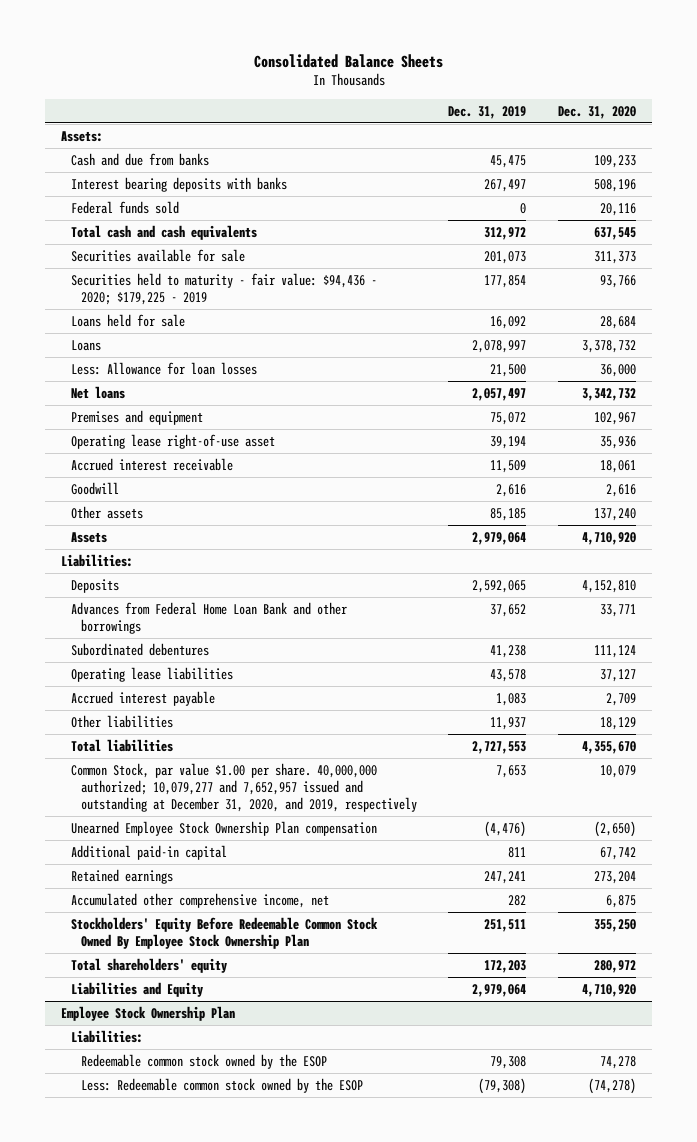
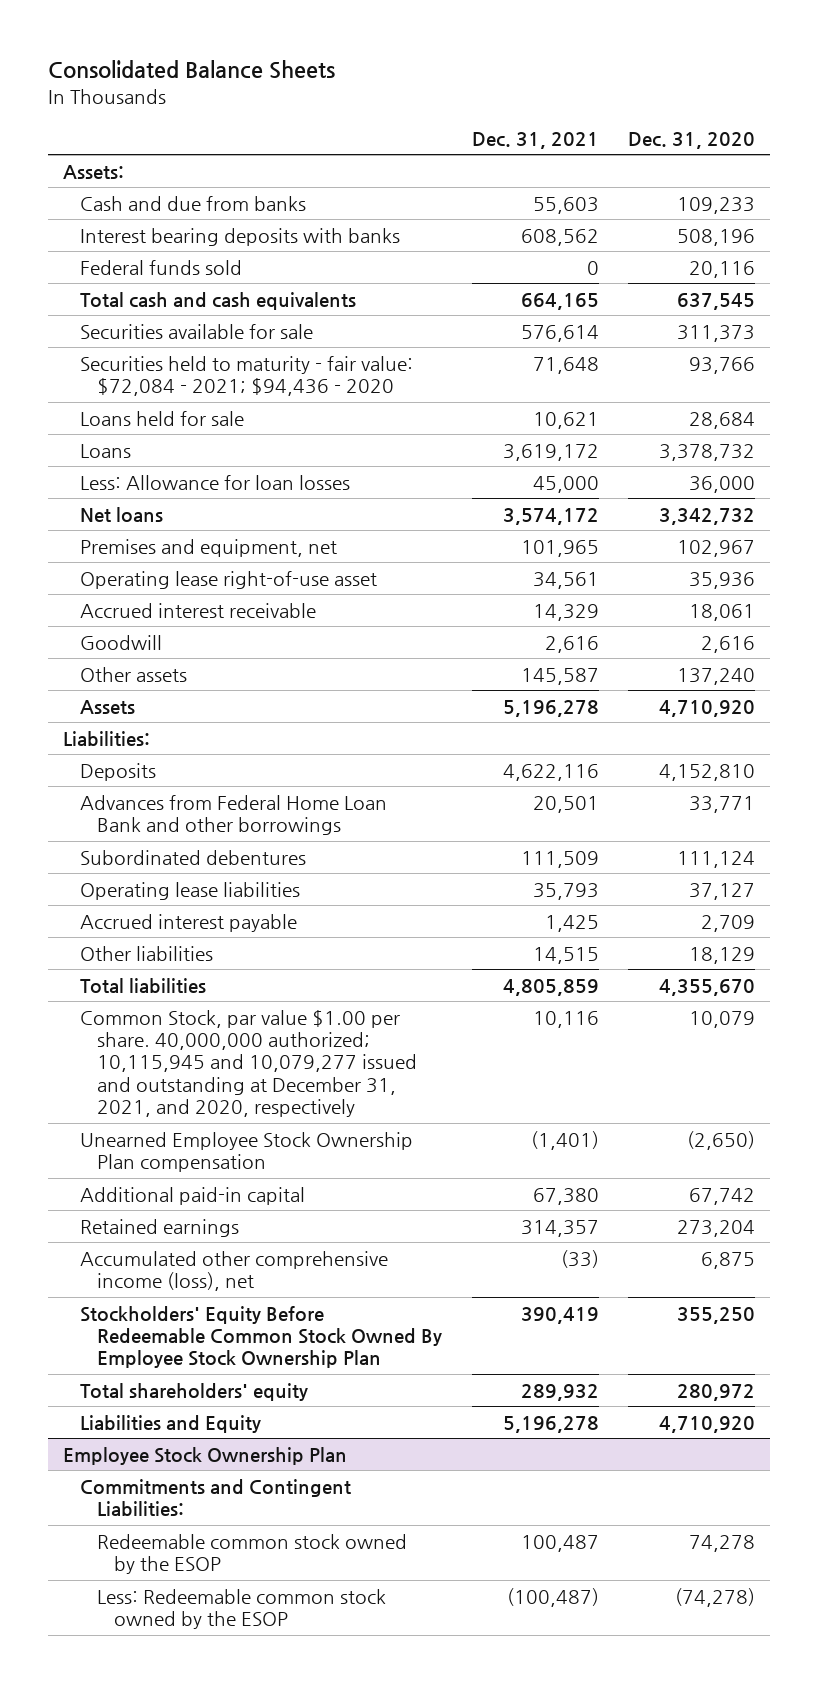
[448,105,527,119] Dec. 31, 2019 -> none
none -> [471,131,599,149] Dec. 31, 2021
[70,272,377,305] Securities held to maturity - fair value: $94,436 - 2020; $179,225 - 2019 -> [79,355,413,397] Securities held to maturity - fair value: $72,084 - 2021; $94,436 - 2020
[70,409,203,425] Premises and equipment -> [79,538,337,557] Premises and equipment, net
[70,762,417,813] Common Stock, par value $1.00 per share. 40,000,000 authorized; 10,079,277 and 7,652,957 issued and outstanding at December 31, 2020, and 2019, respectively -> [79,1009,417,1118] Common Stock, par value $1.00 per share. 40,000,000 authorized; 10,115,945 and 10,079,277 issued and outstanding at December 31, 2021, and 2020, respectively
[70,892,329,908] Accumulated other comprehensive income, net -> [79,1250,388,1292] Accumulated other comprehensive income (loss), net
[70,1029,143,1043] Liabilities: -> none
none -> [79,1478,351,1517] Commitments and Contingent Liabilities:

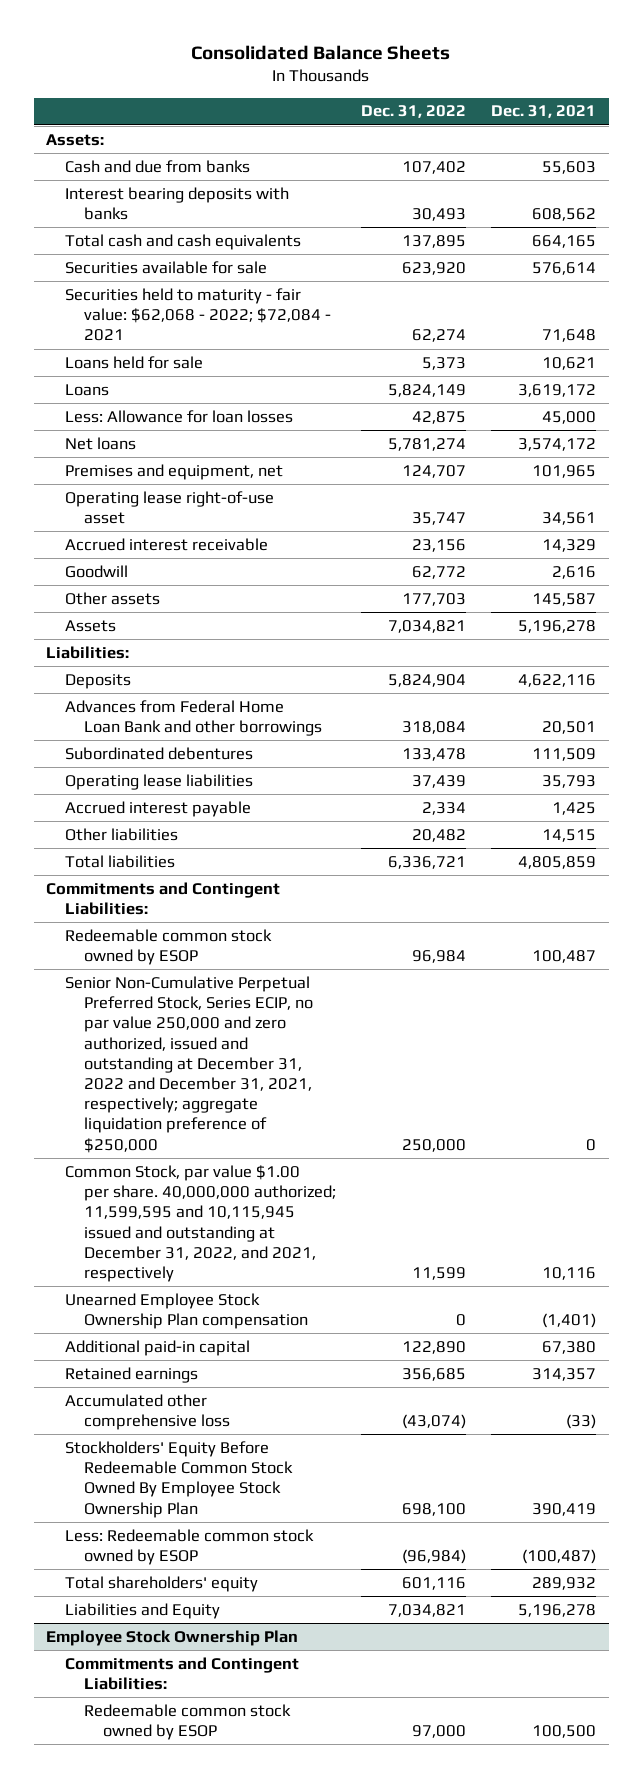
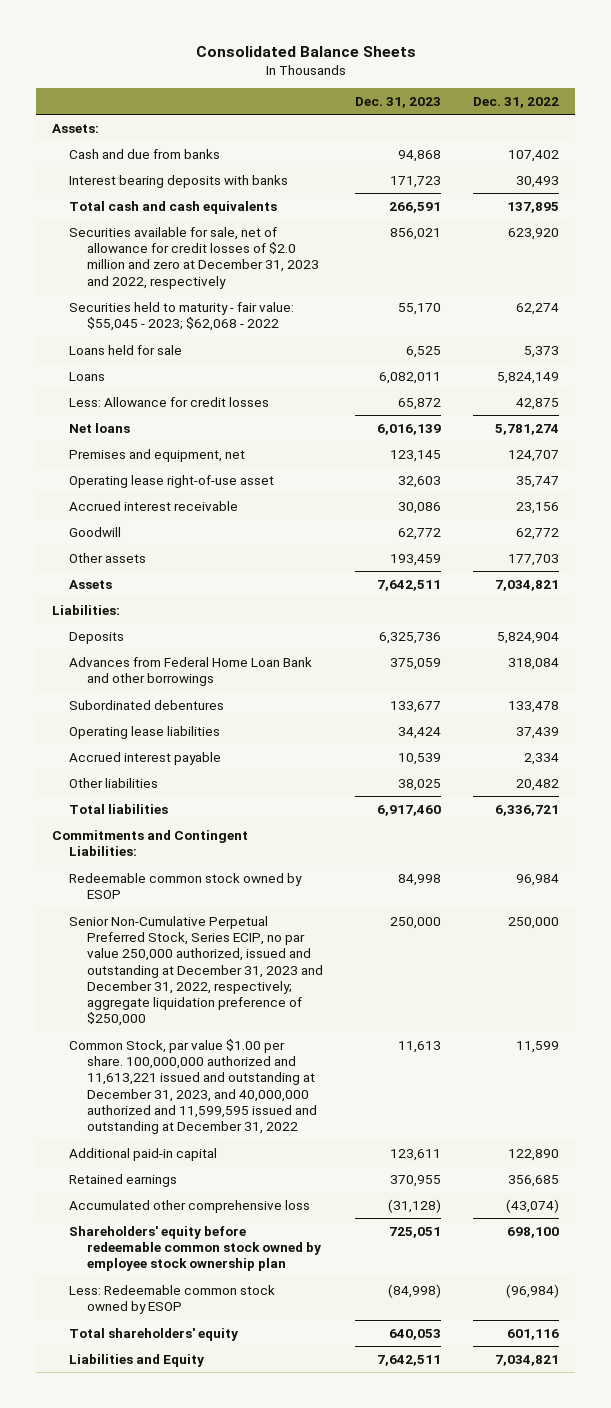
[491,105,597,119] Dec. 31, 2021 -> none
none -> [354,96,441,108] Dec. 31, 2023
[65,260,268,274] Securities available for sale -> [69,226,319,289] Securities available for sale, net of allowance for credit losses of $2.0 million and zero at December 31, 2023 and 2022, respectively
[65,287,332,342] Securities held to maturity - fair value: $62,068 - 2022; $72,084 - 2021 -> [69,301,295,332] Securities held to maturity - fair value: $55,045 - 2023; $62,068 - 2022
[65,409,294,423] Less: Allowance for loan losses -> [69,396,270,407] Less: Allowance for credit losses
[65,1292,309,1330] Unearned Employee Stock Ownership Plan compensation -> none
[65,975,314,1153] Senior Non-Cumulative Perpetual Preferred Stock, Series ECIP, no par value 250,000 and zero authorized, issued and outstanding at December 31, 2022 and December 31, 2021, respectively; aggregate liquidation preference of $250,000 -> [69,915,323,1027] Senior Non-Cumulative Perpetual Preferred Stock, Series ECIP, no par value 250,000 authorized, issued and outstanding at December 31, 2023 and December 31, 2022, respectively; aggregate liquidation preference of $250,000
[65,1164,337,1283] Common Stock, par value $1.00 per share. 40,000,000 authorized; 11,599,595 and 10,115,945 issued and outstanding at December 31, 2022, and 2021, respectively -> [69,1038,317,1135] Common Stock, par value $1.00 per share. 100,000,000 authorized and 11,613,221 issued and outstanding at December 31, 2023, and 40,000,000 authorized and 11,599,595 issued and outstanding at December 31, 2022
[65,1440,294,1518] Stockholders' Equity Before Redeemable Common Stock Owned By Employee Stock Ownership Plan -> [69,1225,321,1272] Shareholders' equity before redeemable common stock owned by employee stock ownership plan
[46,1629,299,1646] Employee Stock Ownership Plan -> none
[65,1656,300,1691] Commitments and Contingent Liabilities: -> none
[84,1703,292,1741] Redeemable common stock owned by ESOP -> none

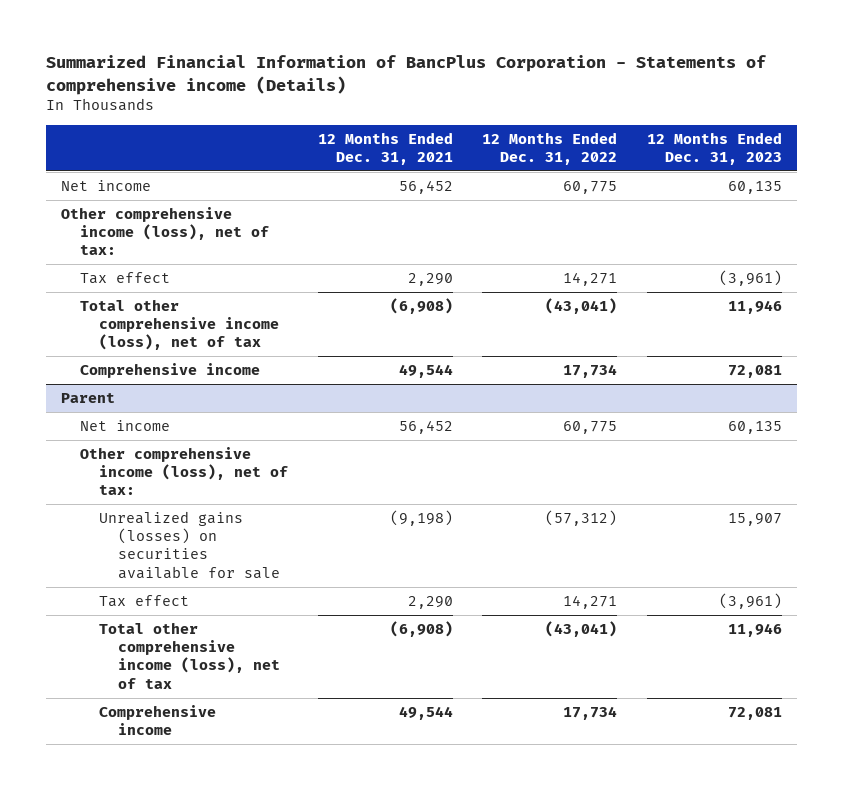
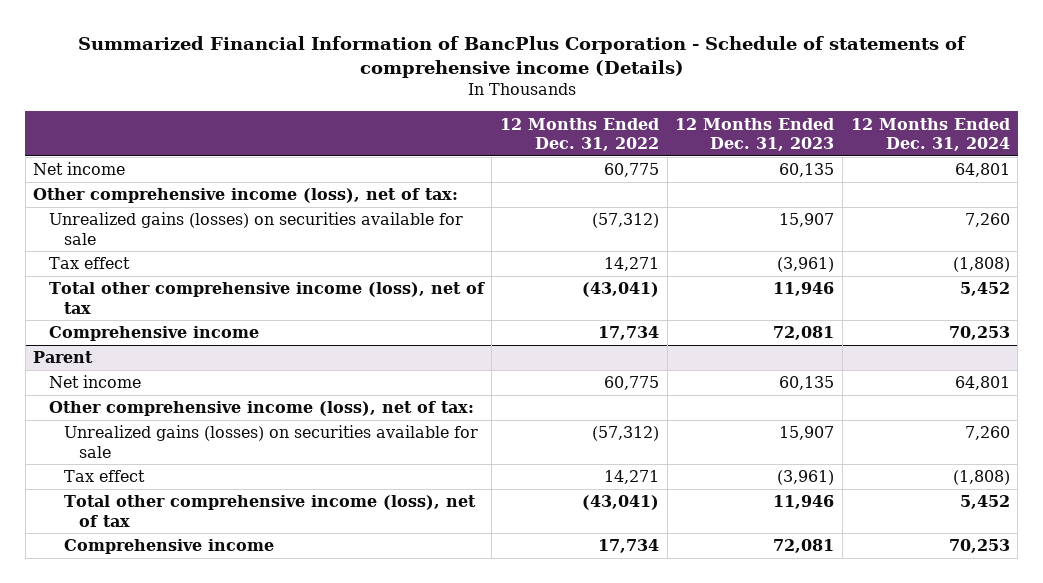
[46,55,767,95] Summarized Financial Information of BancPlus Corporation - Statements of comprehensive income (Details) -> [77,35,966,79] Summarized Financial Information of BancPlus Corporation - Schedule of statements of comprehensive income (Details)
[317,131,453,166] 12 Months Ended Dec. 31, 2021 -> none
none -> [850,117,1010,151] 12 Months Ended Dec. 31, 2024
none -> [48,212,463,245] Unrealized gains (losses) on securities available for sale

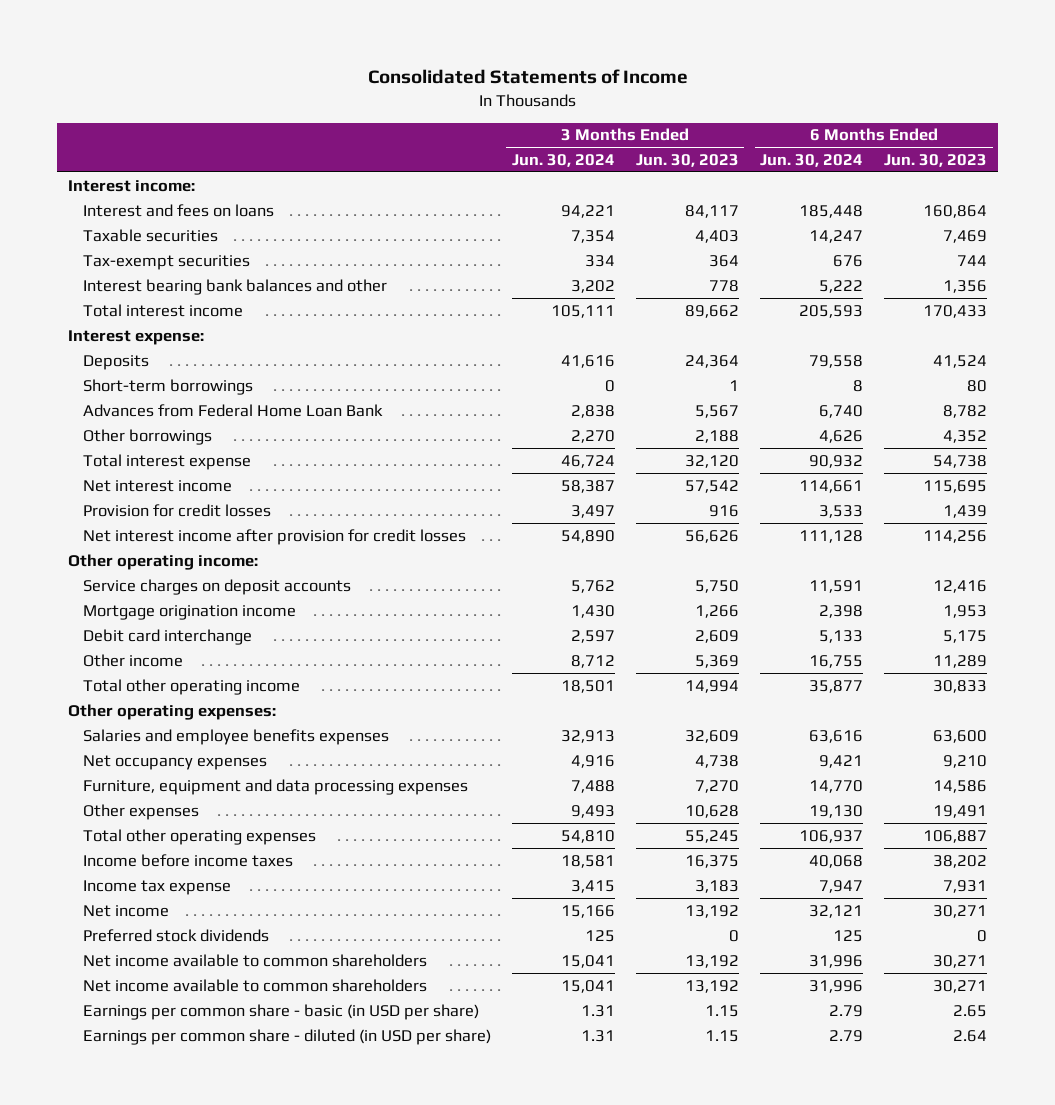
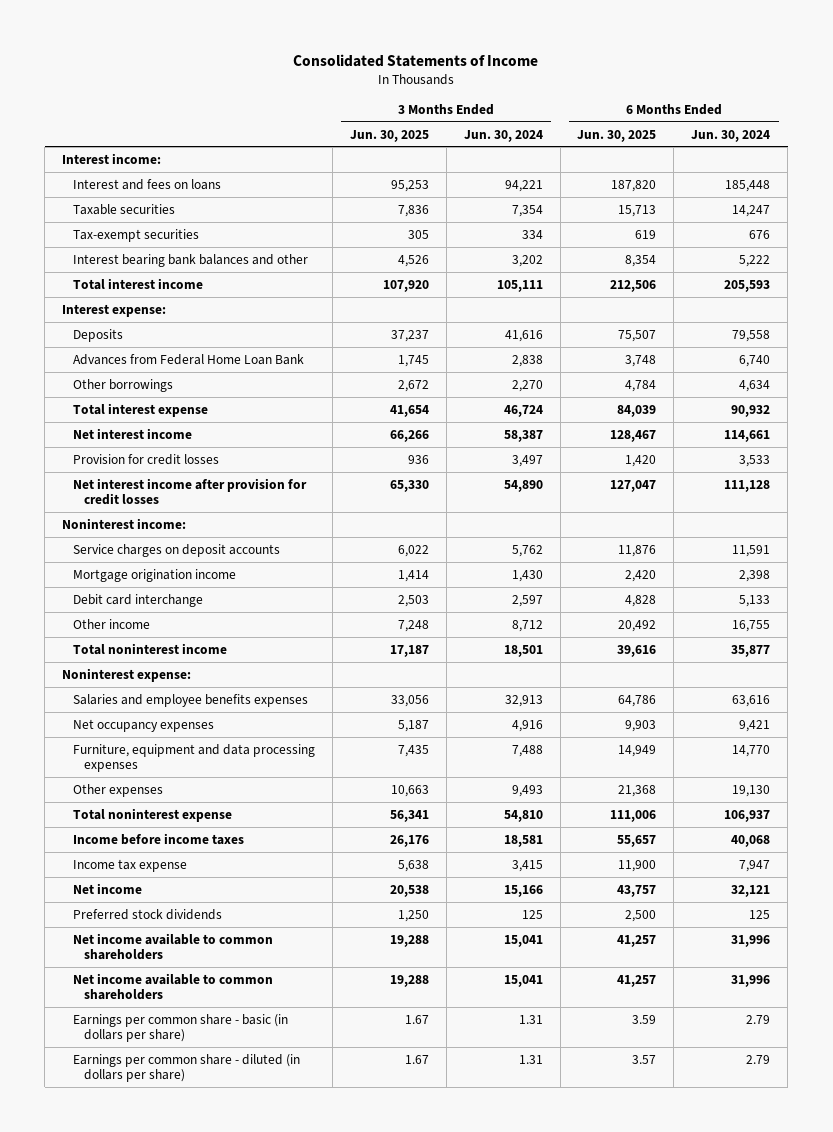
[635,153,739,167] Jun. 30, 2023 -> none
[884,153,988,167] Jun. 30, 2023 -> none
none -> [349,129,429,142] Jun. 30, 2025
none -> [577,129,657,142] Jun. 30, 2025
[82,378,253,395] Short-term borrowings -> none
[819,429,864,443] 4,626 -> [739,379,771,392] 4,634
[67,553,258,570] Other operating income: -> none
none -> [62,517,187,529] Noninterest income:
[67,703,276,720] Other operating expenses: -> none
[82,678,300,695] Total other operating income -> [73,642,228,655] Total noninterest income
none -> [62,667,192,682] Noninterest expense:
[82,828,316,845] Total other operating expenses -> [73,807,233,822] Total noninterest expense
[82,1003,479,1020] Earnings per common share - basic (in USD per share) -> [73,1013,289,1043] Earnings per common share - basic (in dollars per share)
[82,1028,491,1045] Earnings per common share - diluted (in USD per share) -> [73,1053,301,1083] Earnings per common share - diluted (in dollars per share)

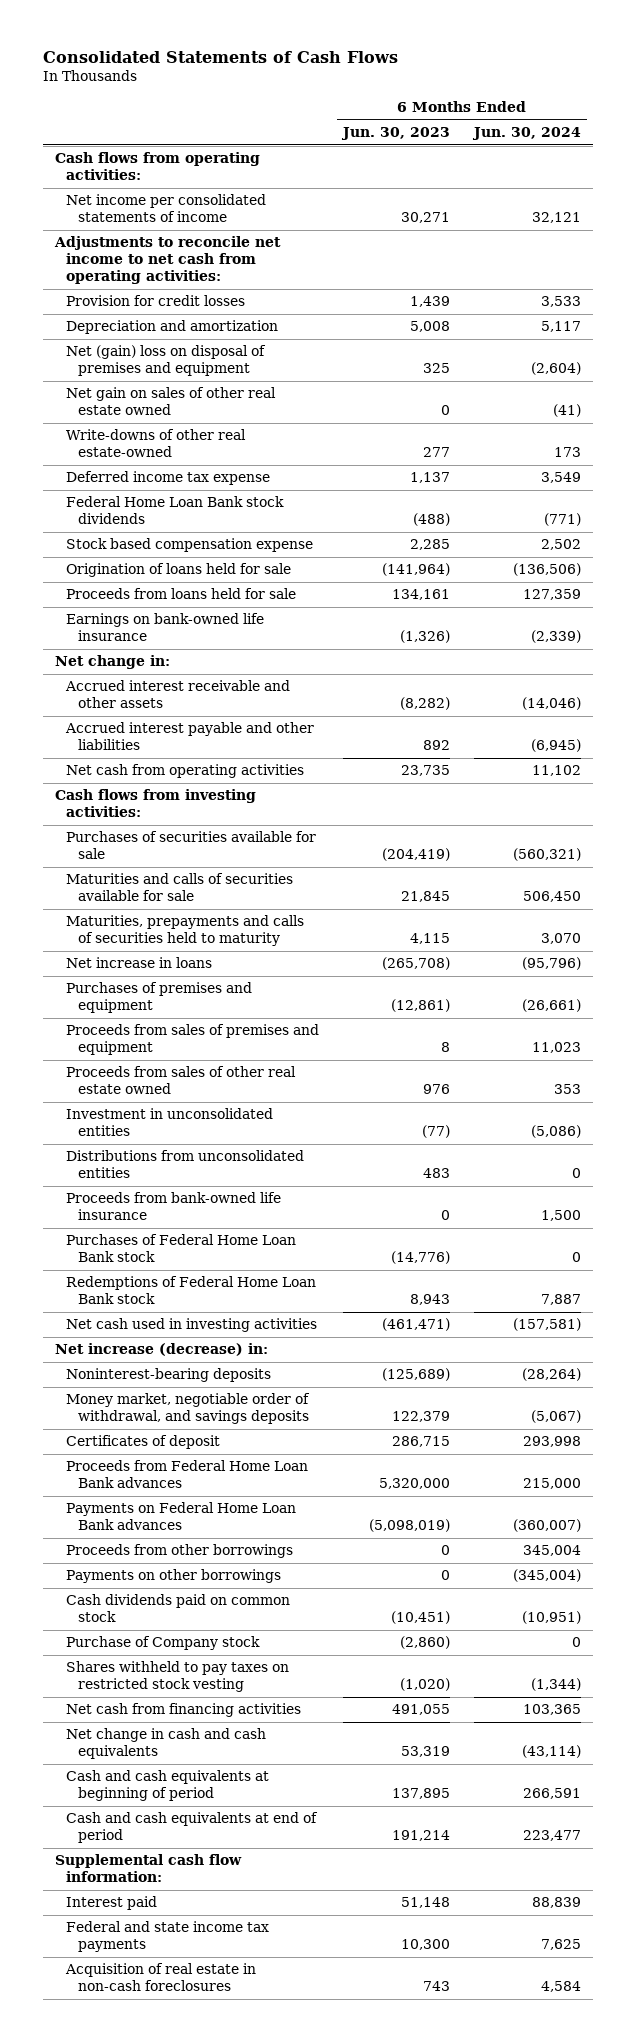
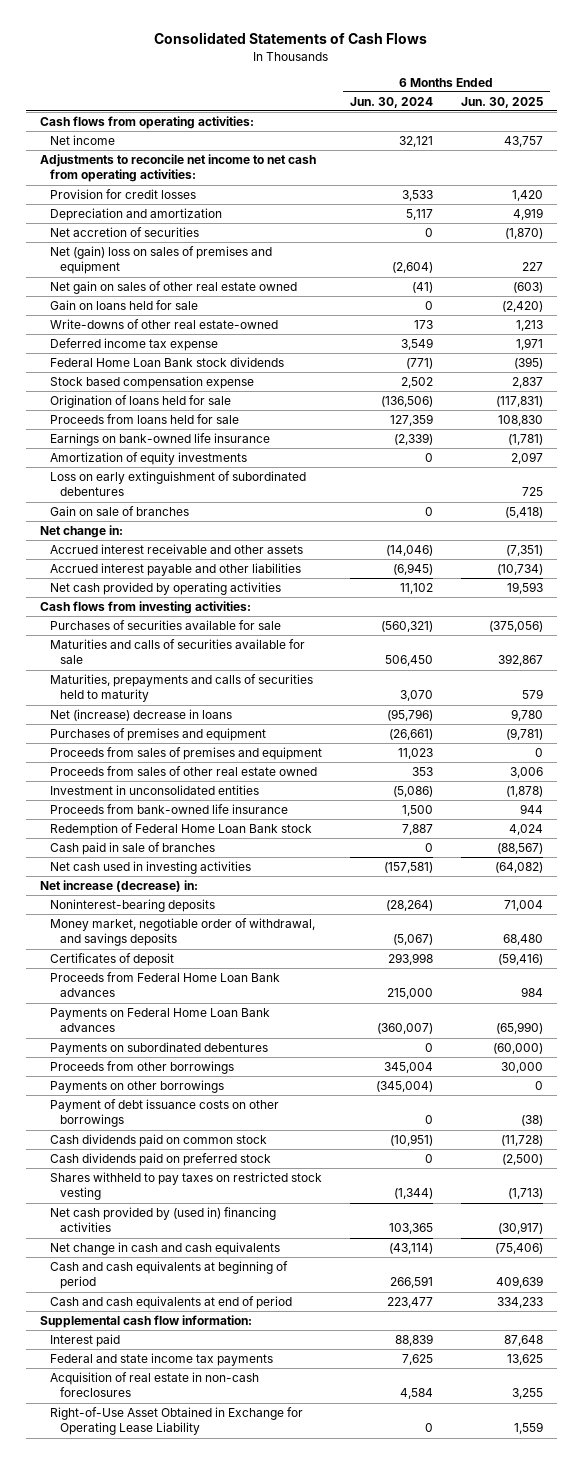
[341,127,451,141] Jun. 30, 2023 -> none
none -> [461,96,544,108] Jun. 30, 2025
[66,194,267,223] Net income per consolidated statements of income -> [49,134,115,145] Net income
none -> [49,226,199,237] Net accretion of securities
[66,345,267,377] Net (gain) loss on disposal of premises and equipment -> [49,245,272,275] Net (gain) loss on sales of premises and equipment
none -> [49,299,198,310] Gain on loans held for sale
none -> [49,451,247,465] Amortization of equity investments
none -> [49,470,306,497] Loss on early extinguishment of subordinated debentures
none -> [49,505,189,516] Gain on sale of branches
[66,764,305,779] Net cash from operating activities -> [49,581,281,595] Net cash provided by operating activities
[66,957,213,969] Net increase in loans -> [49,708,232,721] Net (increase) decrease in loans
[66,1150,305,1179] Distributions from unconsolidated entities -> none
[66,1234,297,1263] Purchases of Federal Home Loan Bank stock -> none
[66,1276,317,1305] Redemptions of Federal Home Loan Bank stock -> [49,822,312,836] Redemption of Federal Home Loan Bank stock
none -> [49,841,215,855] Cash paid in sale of branches
none -> [49,1041,268,1055] Payments on subordinated debentures
none -> [49,1098,279,1128] Payment of debt issuance costs on other borrowings
[66,1636,261,1651] Purchase of Company stock -> none
none -> [49,1152,271,1166] Cash dividends paid on preferred stock
[66,1703,302,1718] Net cash from financing activities -> [49,1206,276,1233] Net cash provided by (used in) financing activities
none -> [49,1406,303,1436] Right-of-Use Asset Obtained in Exchange for Operating Lease Liability

